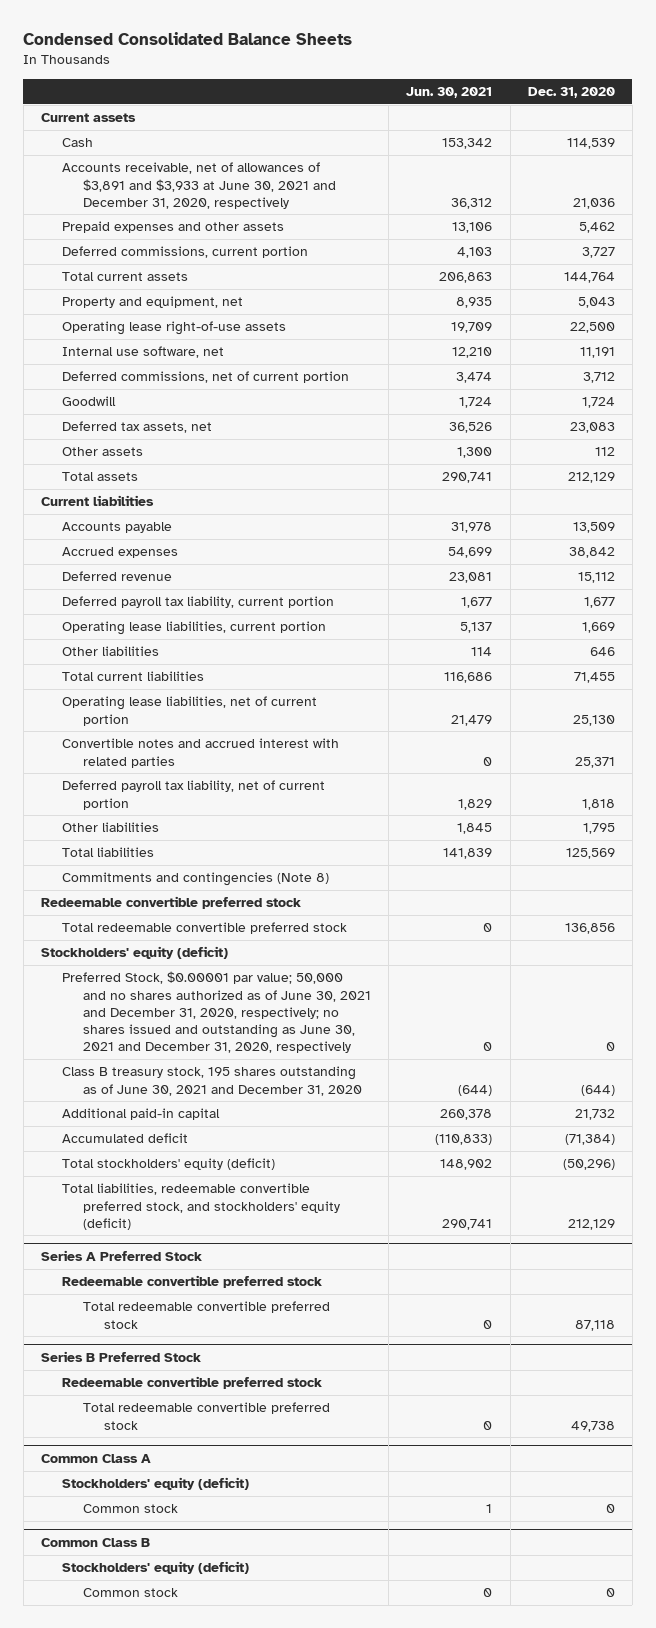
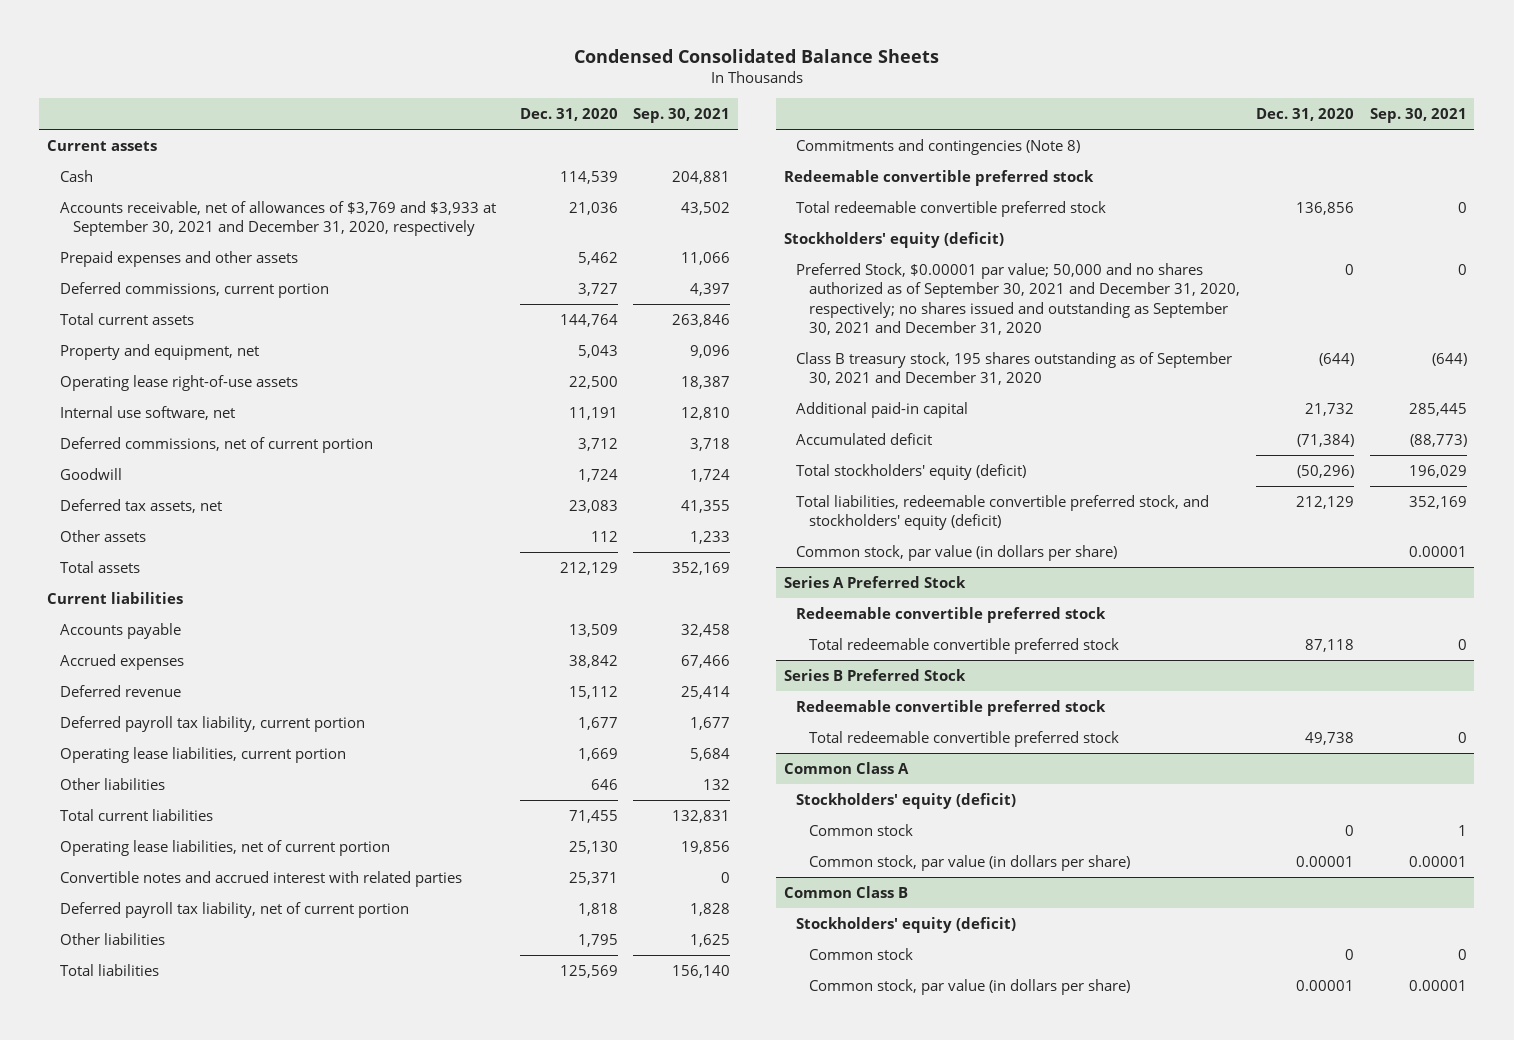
[406,86,493,98] Jun. 30, 2021 -> none
none -> [633,107,731,123] Sep. 30, 2021
[61,162,337,209] Accounts receivable, net of allowances of $3,891 and $3,933 at June 30, 2021 and December 31, 2020, respectively -> [60,200,497,237] Accounts receivable, net of allowances of $3,769 and $3,933 at September 30, 2021 and December 31, 2020, respectively
[61,971,372,1054] Preferred Stock, $0.00001 par value; 50,000 and no shares authorized as of June 30, 2021 and December 31, 2020, respectively; no shares issued and outstanding as June 30, 2021 and December 31, 2020, respectively -> [796,262,1241,335] Preferred Stock, $0.00001 par value; 50,000 and no shares authorized as of September 30, 2021 and December 31, 2020, respectively; no shares issued and outstanding as September 30, 2021 and December 31, 2020
[61,1066,363,1096] Class B treasury stock, 195 shares outstanding as of June 30, 2021 and December 31, 2020 -> [796,351,1233,386] Class B treasury stock, 195 shares outstanding as of September 30, 2021 and December 31, 2020
none -> [796,544,1118,561] Common stock, par value (in dollars per share)
none -> [809,854,1131,871] Common stock, par value (in dollars per share)
none -> [809,978,1131,995] Common stock, par value (in dollars per share)

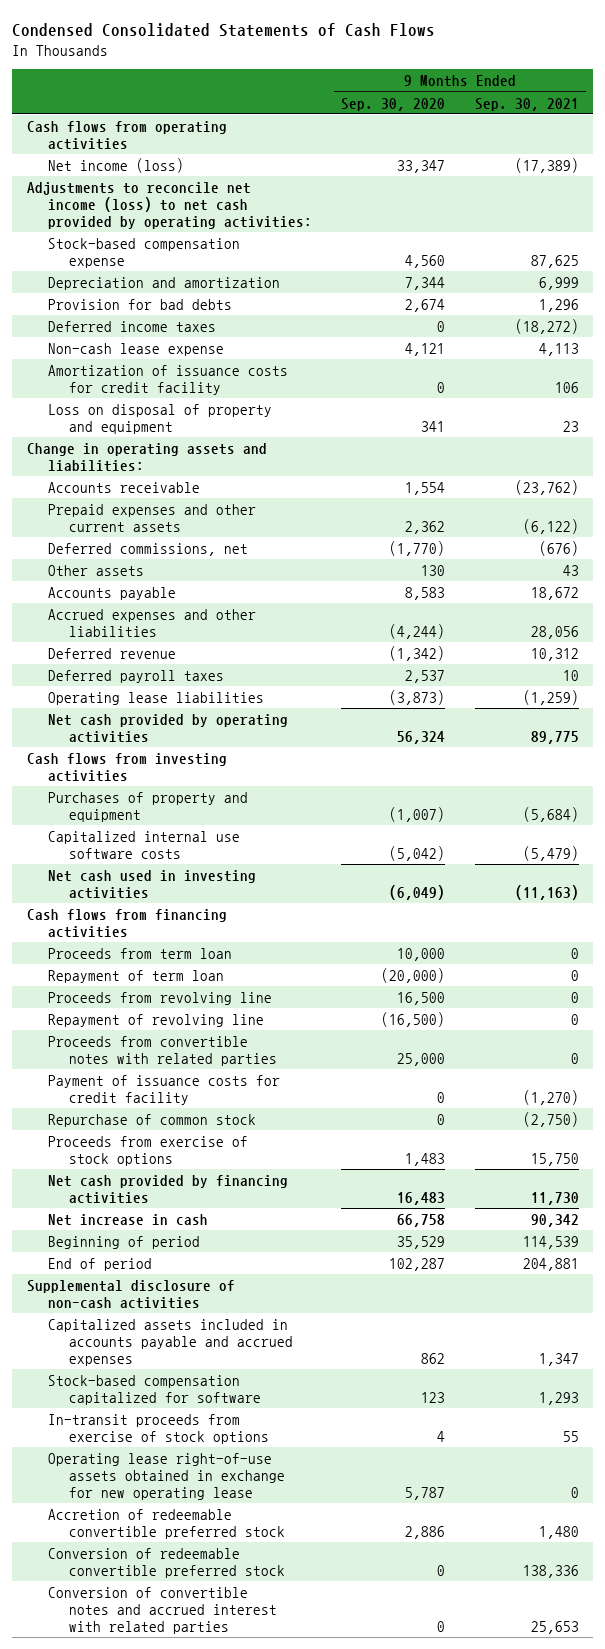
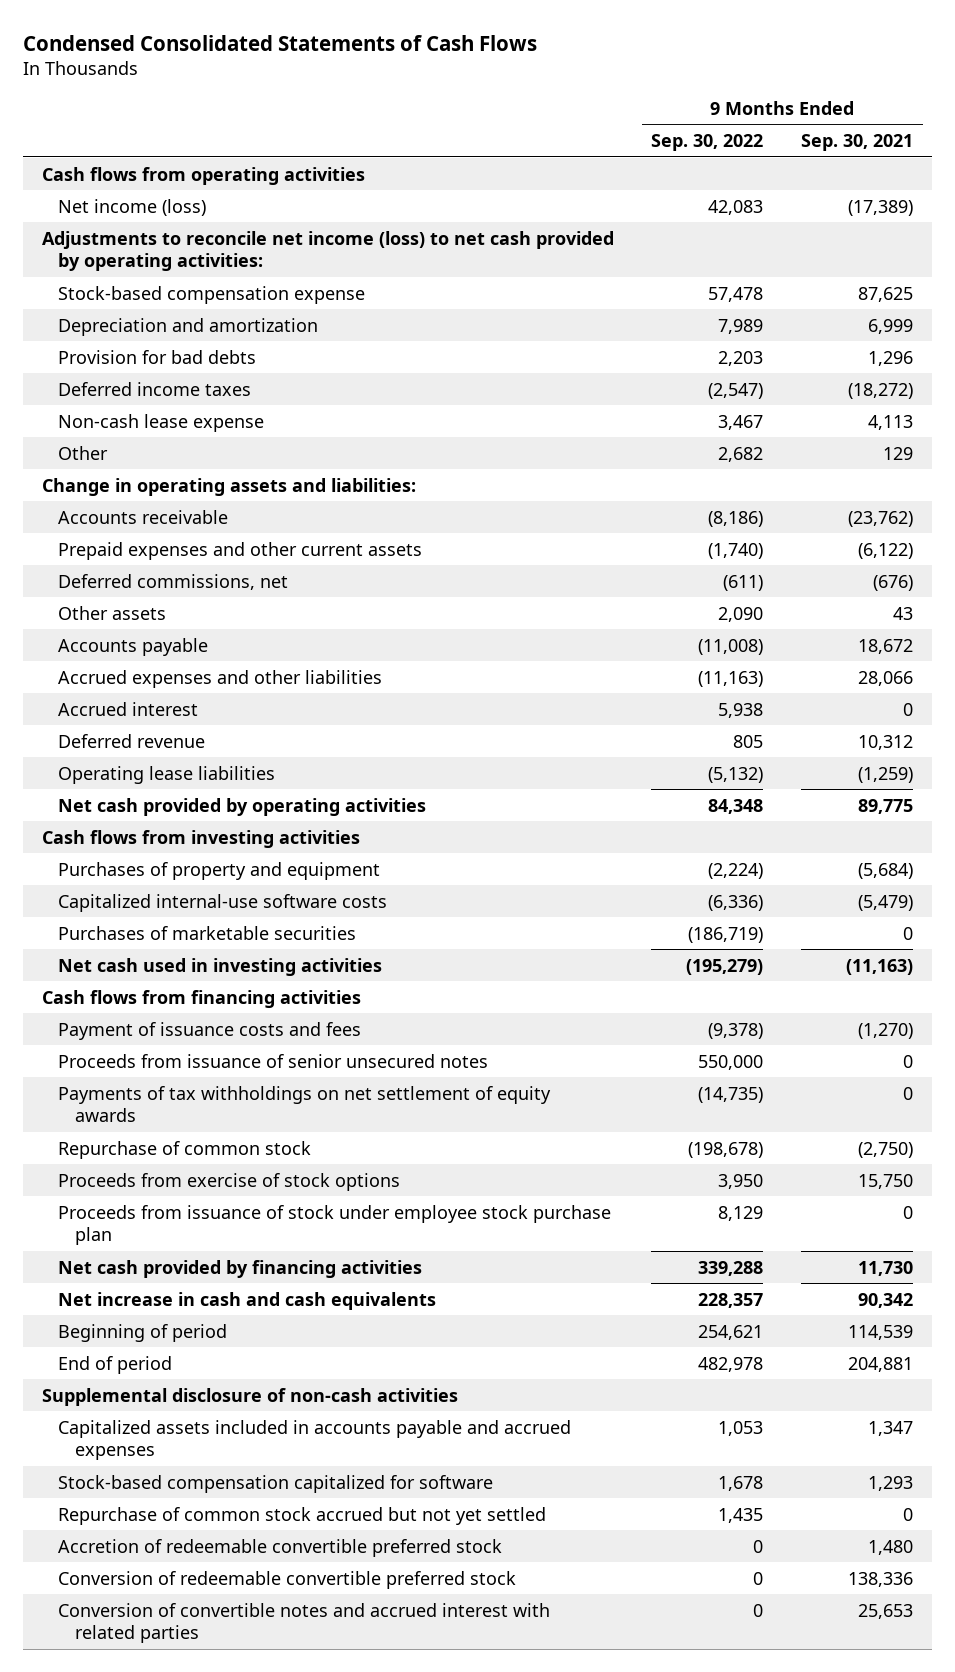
[341,97,446,111] Sep. 30, 2020 -> none
none -> [651,134,764,152] Sep. 30, 2022
[47,364,288,395] Amortization of issuance costs for credit facility -> none
[47,403,272,434] Loss on disposal of property and equipment -> none
none -> [58,445,109,460] Other
[530,625,579,639] 28,056 -> [858,670,914,686] 28,066
none -> [58,701,199,716] Accrued interest
[47,669,224,683] Deferred payroll taxes -> none
[47,830,240,859] Capitalized internal use software costs -> [58,893,388,912] Capitalized internal-use software costs
none -> [58,925,357,940] Purchases of marketable securities
[47,947,232,959] Proceeds from term loan -> none
[47,969,224,983] Repayment of term loan -> none
[47,991,272,1005] Proceeds from revolving line -> none
[47,1013,264,1027] Repayment of revolving line -> none
[47,1035,278,1066] Proceeds from convertible notes with related parties -> none
[47,1074,280,1105] Payment of issuance costs for credit facility -> [58,1021,362,1040] Payment of issuance costs and fees
none -> [58,1053,489,1068] Proceeds from issuance of senior unsecured notes
none -> [58,1085,552,1123] Payments of tax withholdings on net settlement of equity awards
none -> [58,1204,612,1246] Proceeds from issuance of stock under employee stock purchase plan
[47,1213,208,1226] Net increase in cash -> [58,1291,437,1310] Net increase in cash and cash equivalents
[47,1413,270,1444] In-transit proceeds from exercise of stock options -> none
[47,1452,286,1501] Operating lease right-of-use assets obtained in exchange for new operating lease -> none
none -> [58,1506,547,1525] Repurchase of common stock accrued but not yet settled

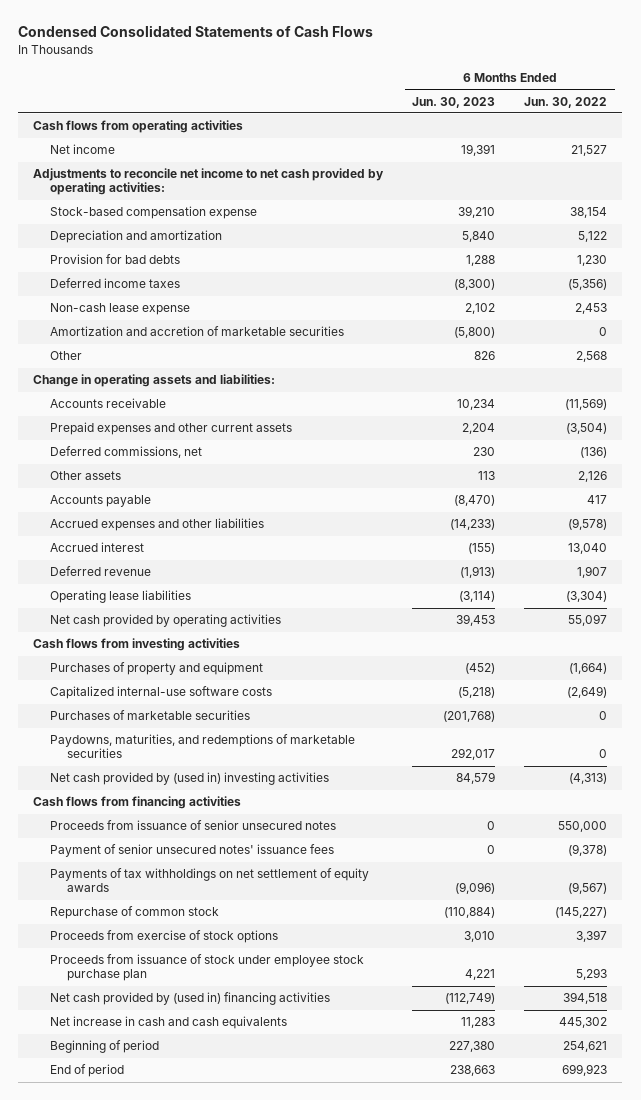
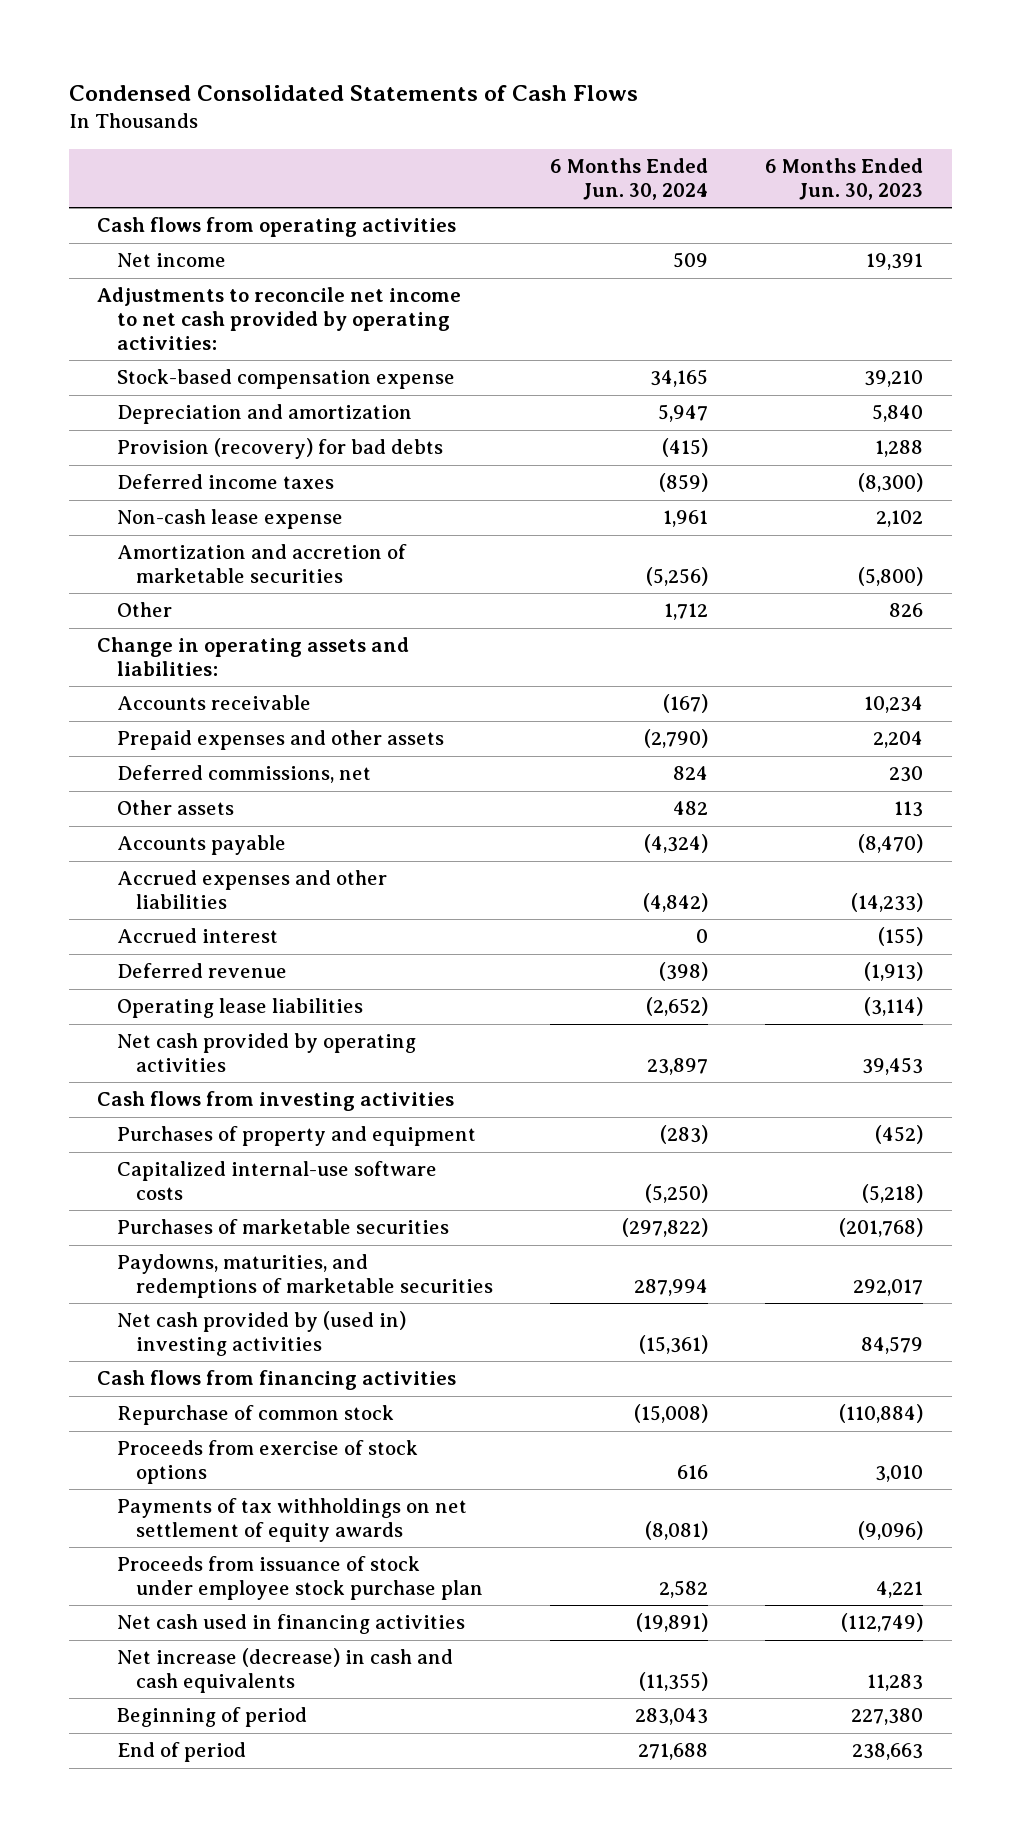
[524,96,608,108] Jun. 30, 2022 -> none
none -> [550,158,709,200] 6 Months Ended Jun. 30, 2024
[50,254,181,265] Provision for bad debts -> [116,438,443,460] Provision (recovery) for bad debts
[50,422,293,436] Prepaid expenses and other current assets -> [116,730,444,751] Prepaid expenses and other assets
[50,820,337,831] Proceeds from issuance of senior unsecured notes -> none
[50,844,335,858] Payment of senior unsecured notes' issuance fees -> none
[50,868,370,893] Payments of tax withholdings on net settlement of equity awards -> [116,1498,467,1543] Payments of tax withholdings on net settlement of equity awards
[50,992,331,1006] Net cash provided by (used in) financing activities -> [116,1614,465,1635] Net cash used in financing activities
[50,1016,288,1030] Net increase in cash and cash equivalents -> [116,1648,453,1694] Net increase (decrease) in cash and cash equivalents

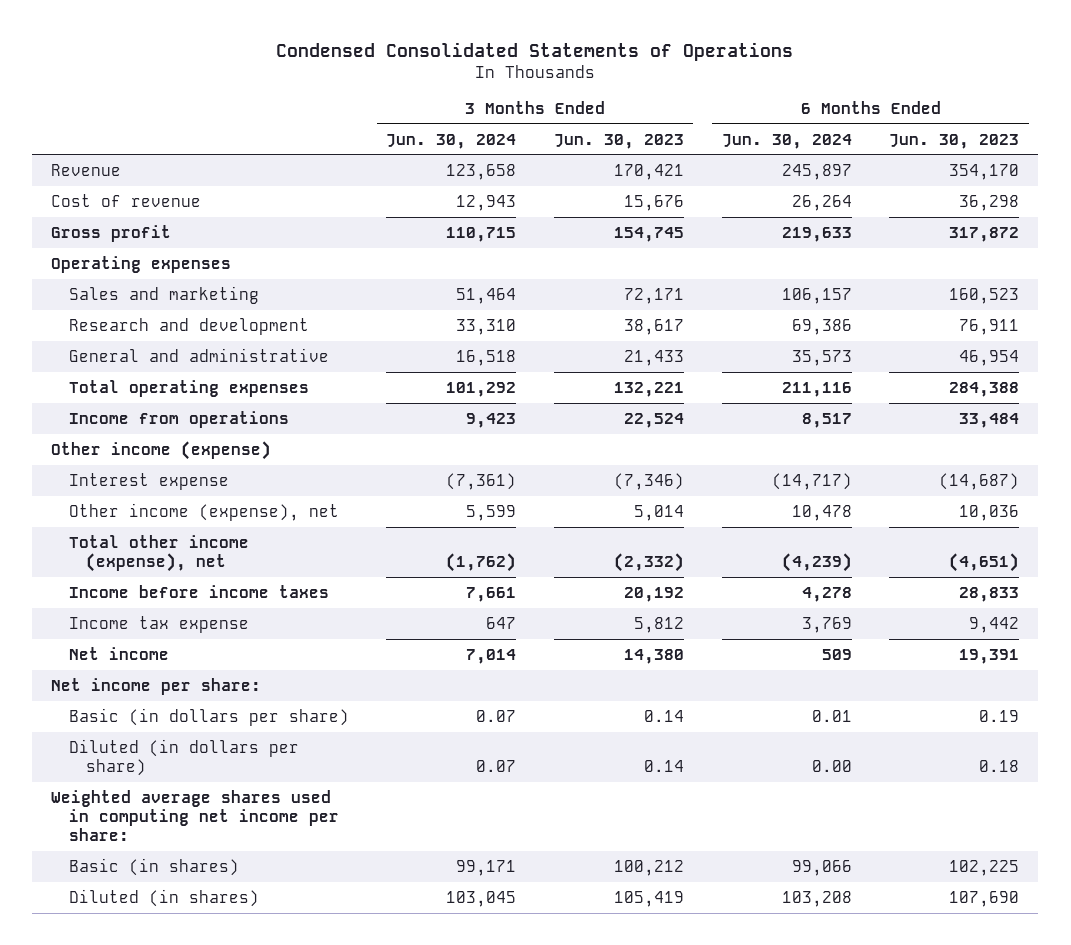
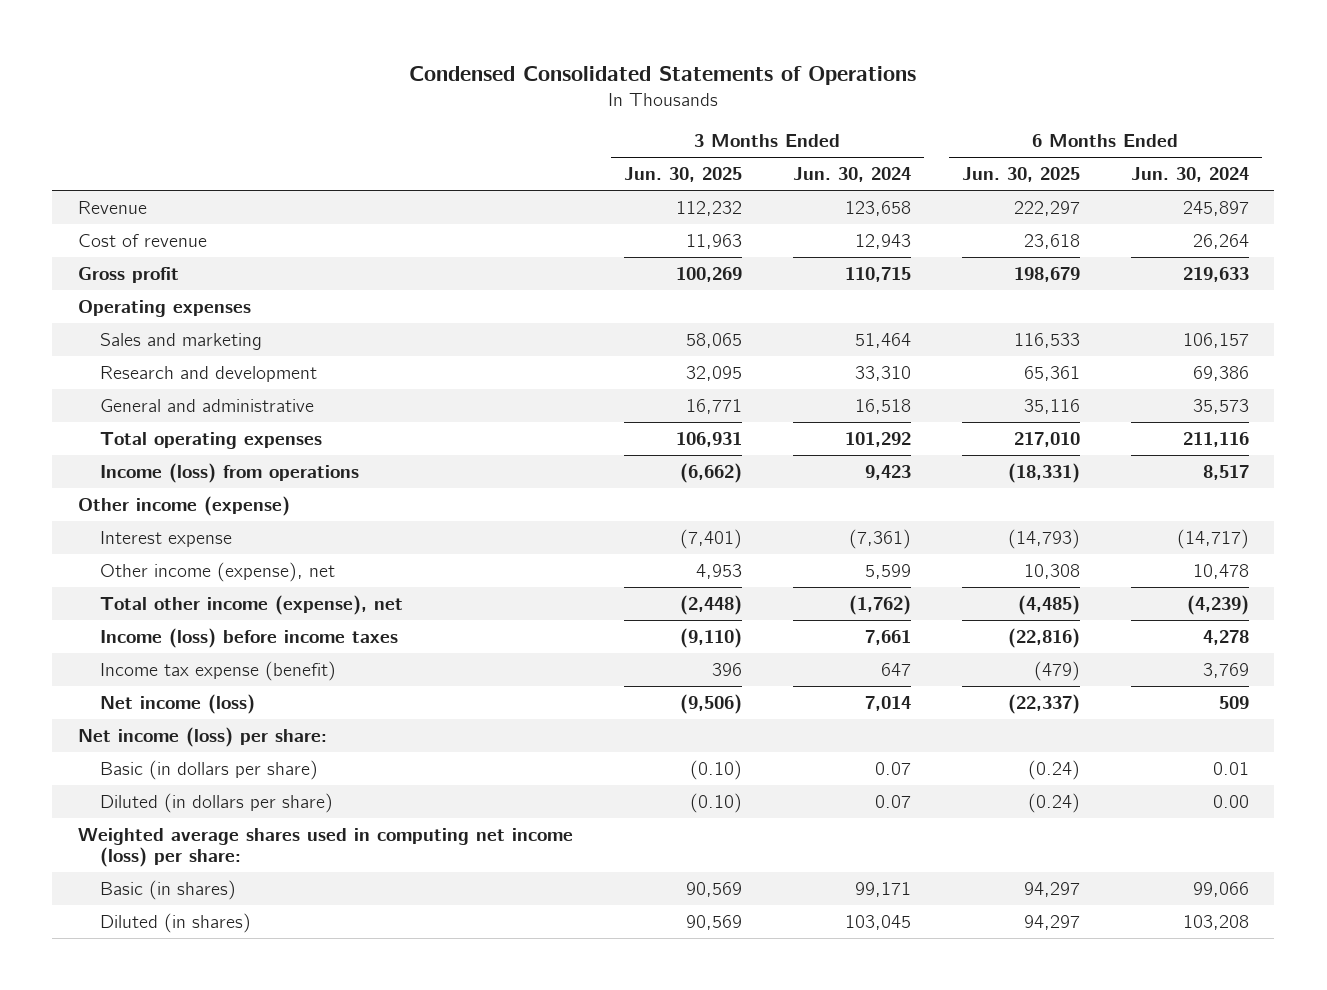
[554,133,685,149] Jun. 30, 2023 -> none
[889,133,1020,149] Jun. 30, 2023 -> none
none -> [623,167,742,183] Jun. 30, 2025
none -> [961,167,1080,183] Jun. 30, 2025
[68,410,289,428] Income from operations -> [100,462,360,483] Income (loss) from operations
[68,584,329,598] Income before income taxes -> [100,627,399,648] Income (loss) before income taxes
[68,615,249,633] Income tax expense -> [100,660,337,681] Income tax expense (benefit)
[68,646,169,660] Net income -> [100,693,256,714] Net income (loss)
[51,677,262,695] Net income per share: -> [77,726,327,747] Net income (loss) per share:
[51,789,339,842] Weighted average shares used in computing net income per share: -> [77,827,573,868] Weighted average shares used in computing net income (loss) per share:

